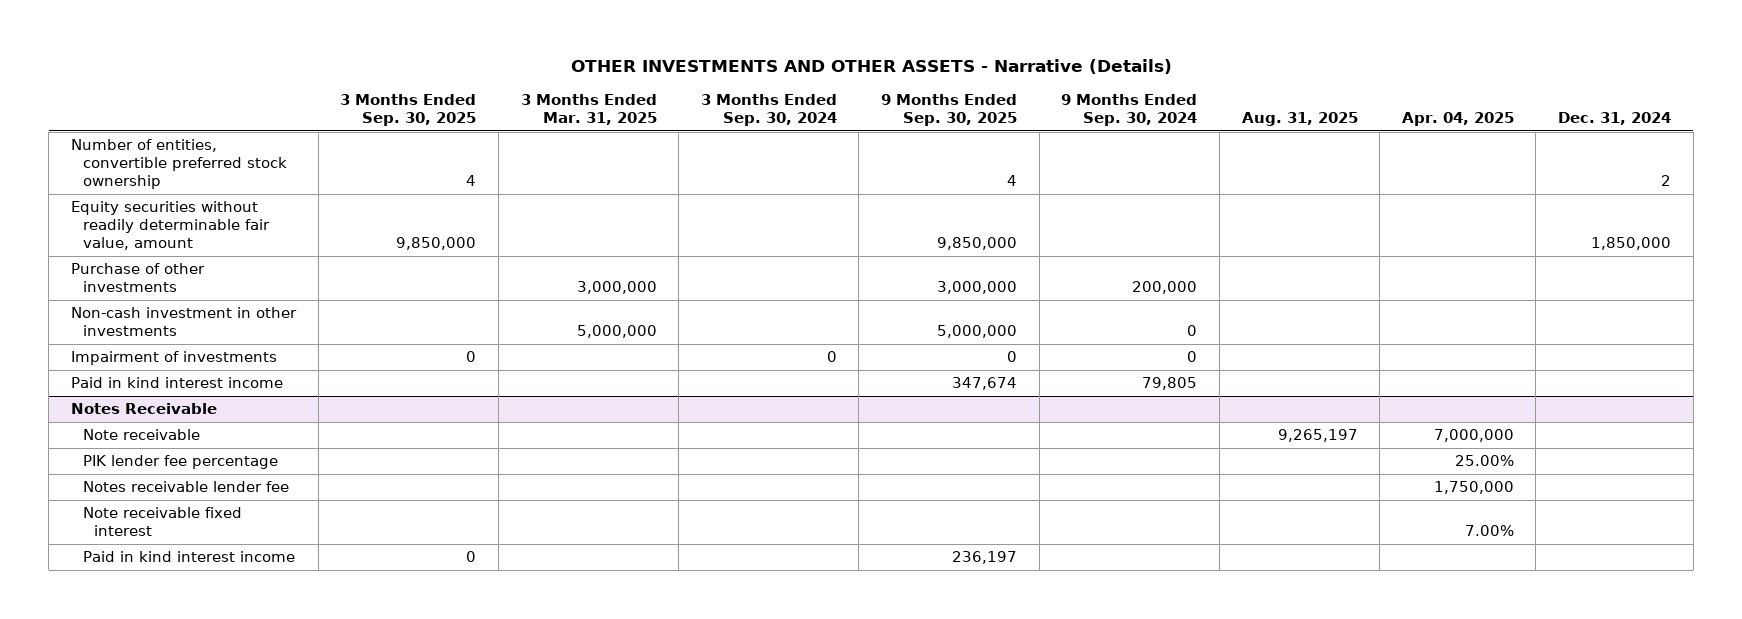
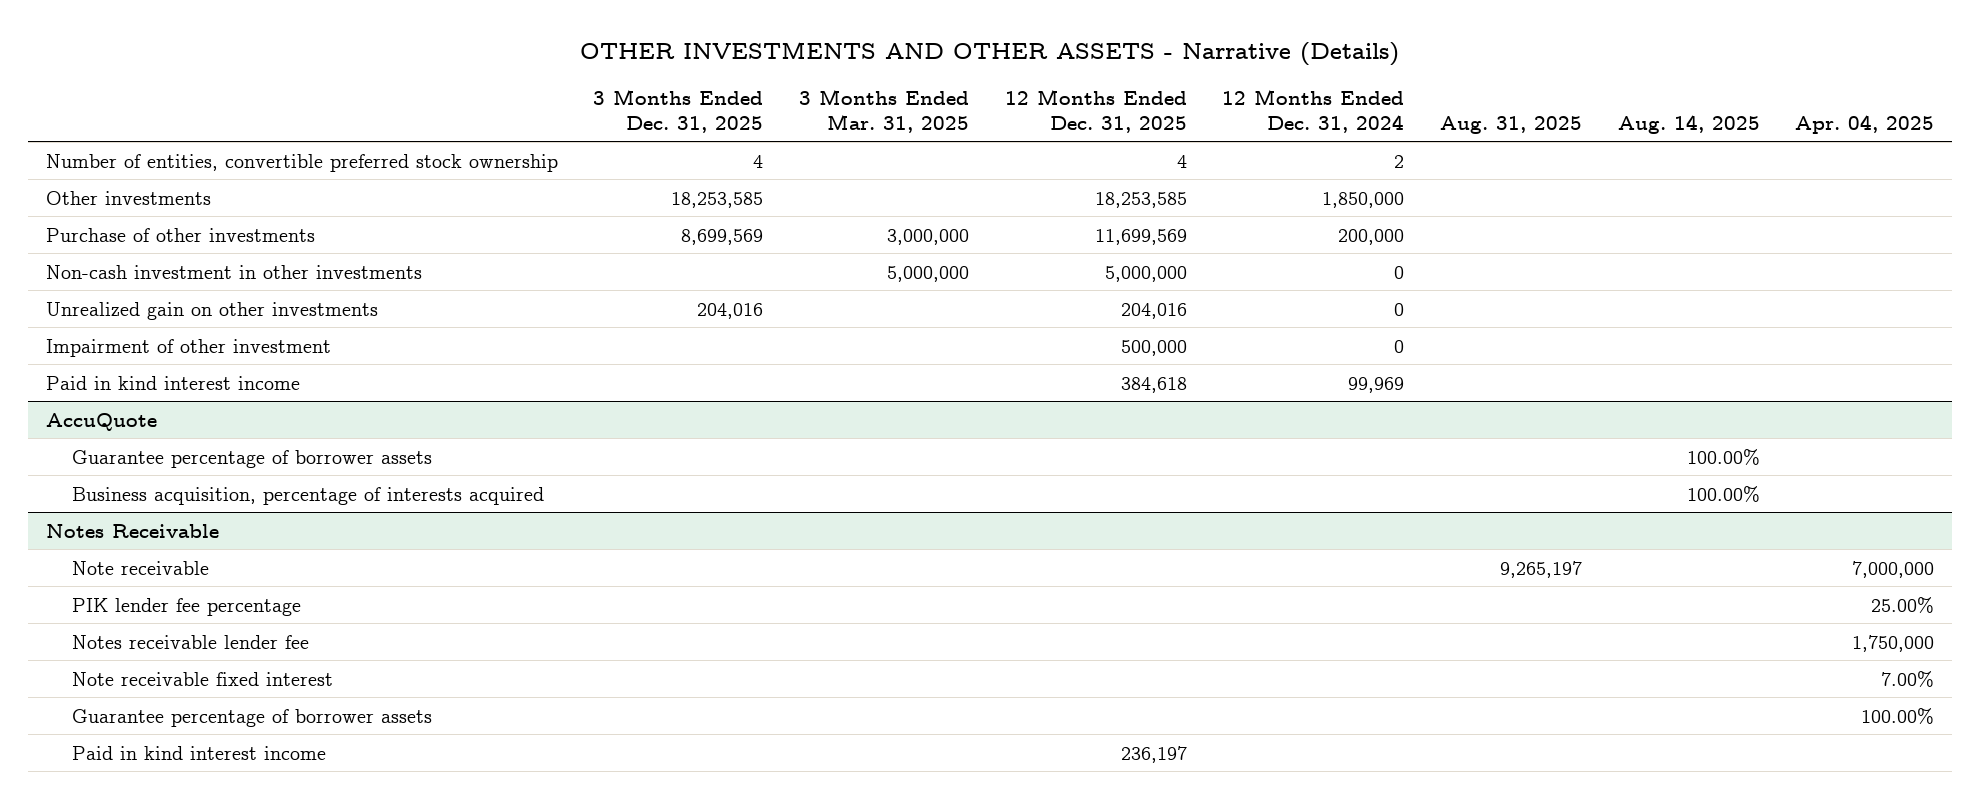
[340,94,477,127] 3 Months Ended Sep. 30, 2025 -> none
[700,94,837,127] 3 Months Ended Sep. 30, 2024 -> none
[881,94,1018,127] 9 Months Ended Sep. 30, 2025 -> none
[1061,94,1198,127] 9 Months Ended Sep. 30, 2024 -> none
[1558,112,1672,126] Dec. 31, 2024 -> none
none -> [593,89,764,133] 3 Months Ended Dec. 31, 2025
none -> [1004,89,1187,133] 12 Months Ended Dec. 31, 2025
none -> [1222,89,1405,133] 12 Months Ended Dec. 31, 2024
none -> [1617,114,1760,134] Aug. 14, 2025
[70,201,270,251] Equity securities without readily determinable fair value, amount -> none
none -> [45,190,211,205] Other investments
none -> [45,301,378,320] Unrealized gain on other investments
[70,351,277,366] Impairment of investments -> [45,338,331,357] Impairment of other investment
none -> [45,412,157,431] AccuQuote
none -> [71,449,432,468] Guarantee percentage of borrower assets
none -> [71,486,544,505] Business acquisition, percentage of interests acquired
none -> [71,708,432,727] Guarantee percentage of borrower assets

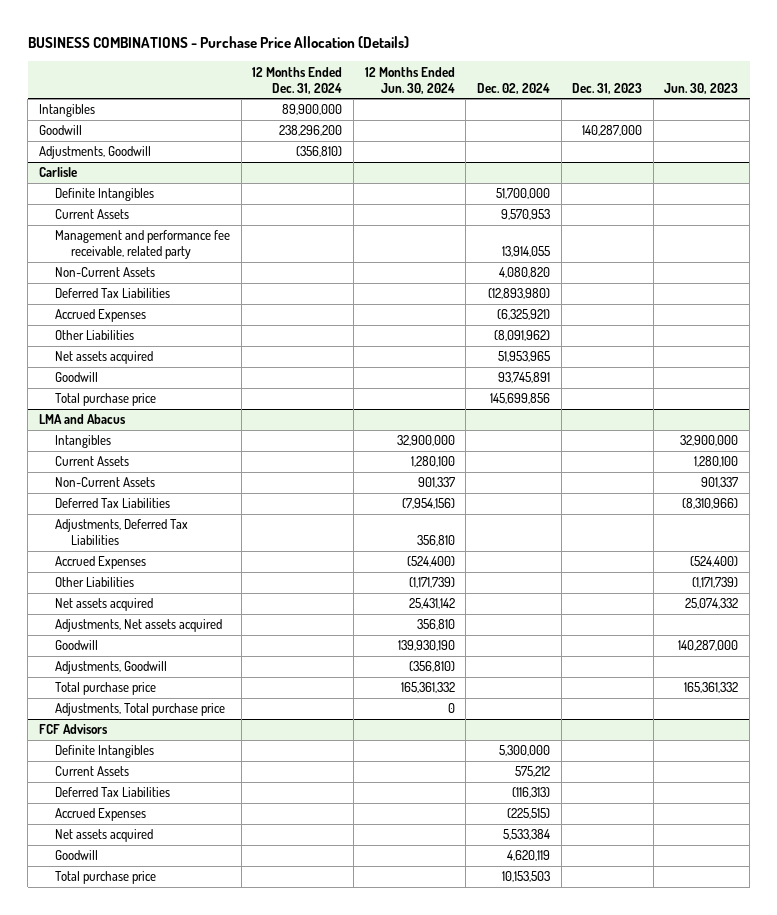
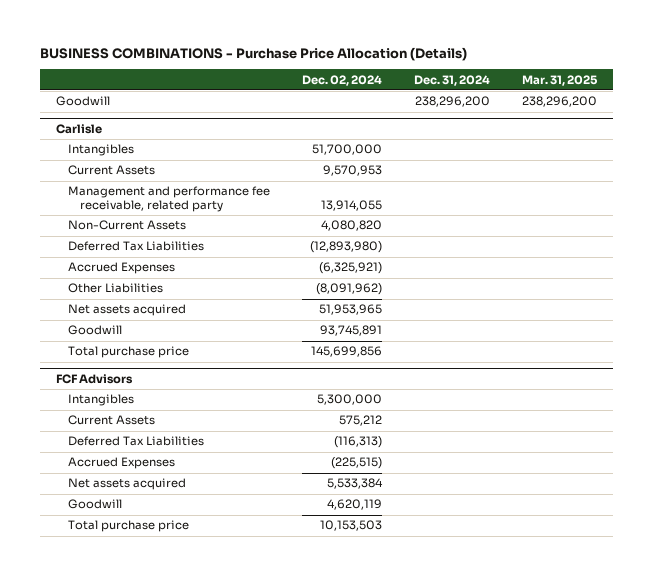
[252,66,343,94] 12 Months Ended Dec. 31, 2024 -> none
[364,66,455,94] 12 Months Ended Jun. 30, 2024 -> none
[572,82,643,94] Dec. 31, 2023 -> none
[664,82,739,94] Jun. 30, 2023 -> none
none -> [414,74,491,86] Dec. 31, 2024
none -> [522,74,599,86] Mar. 31, 2025
[38,104,95,118] Intangibles -> none
[38,146,151,160] Adjustments, Goodwill -> none
[54,188,154,202] Definite Intangibles -> [68,144,135,157] Intangibles
[38,414,126,425] LMA and Abacus -> none
[54,435,111,449] Intangibles -> none
[54,456,129,467] Current Assets -> none
[54,477,155,488] Non-Current Assets -> none
[54,498,170,509] Deferred Tax Liabilities -> none
[54,519,188,546] Adjustments, Deferred Tax Liabilities -> none
[54,556,146,570] Accrued Expenses -> none
[54,577,134,588] Other Liabilities -> none
[54,598,153,612] Net assets acquired -> none
[54,619,222,633] Adjustments, Net assets acquired -> none
[54,640,98,651] Goodwill -> none
[54,661,167,675] Adjustments, Goodwill -> none
[54,682,156,696] Total purchase price -> none
[54,703,225,717] Adjustments, Total purchase price -> none
[54,745,154,759] Definite Intangibles -> [68,394,135,407] Intangibles

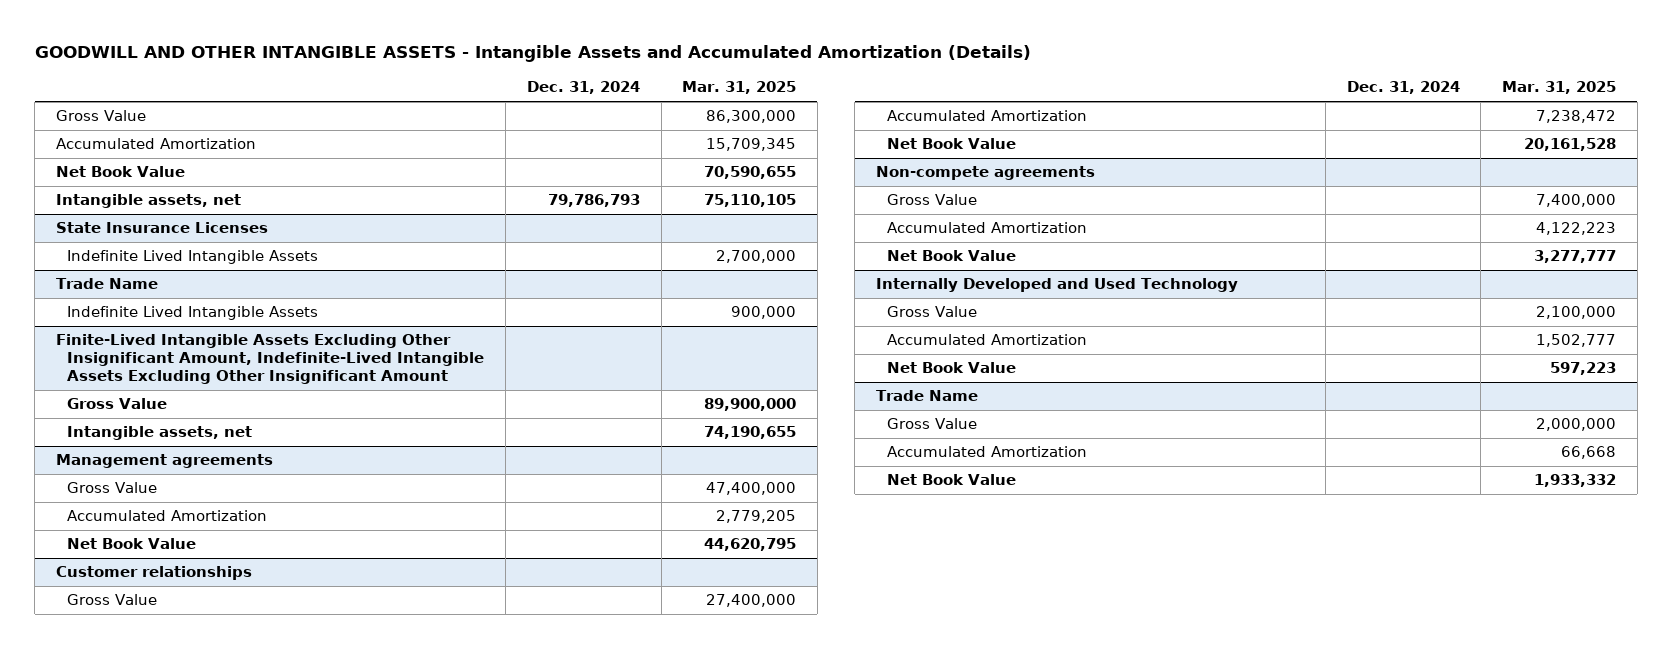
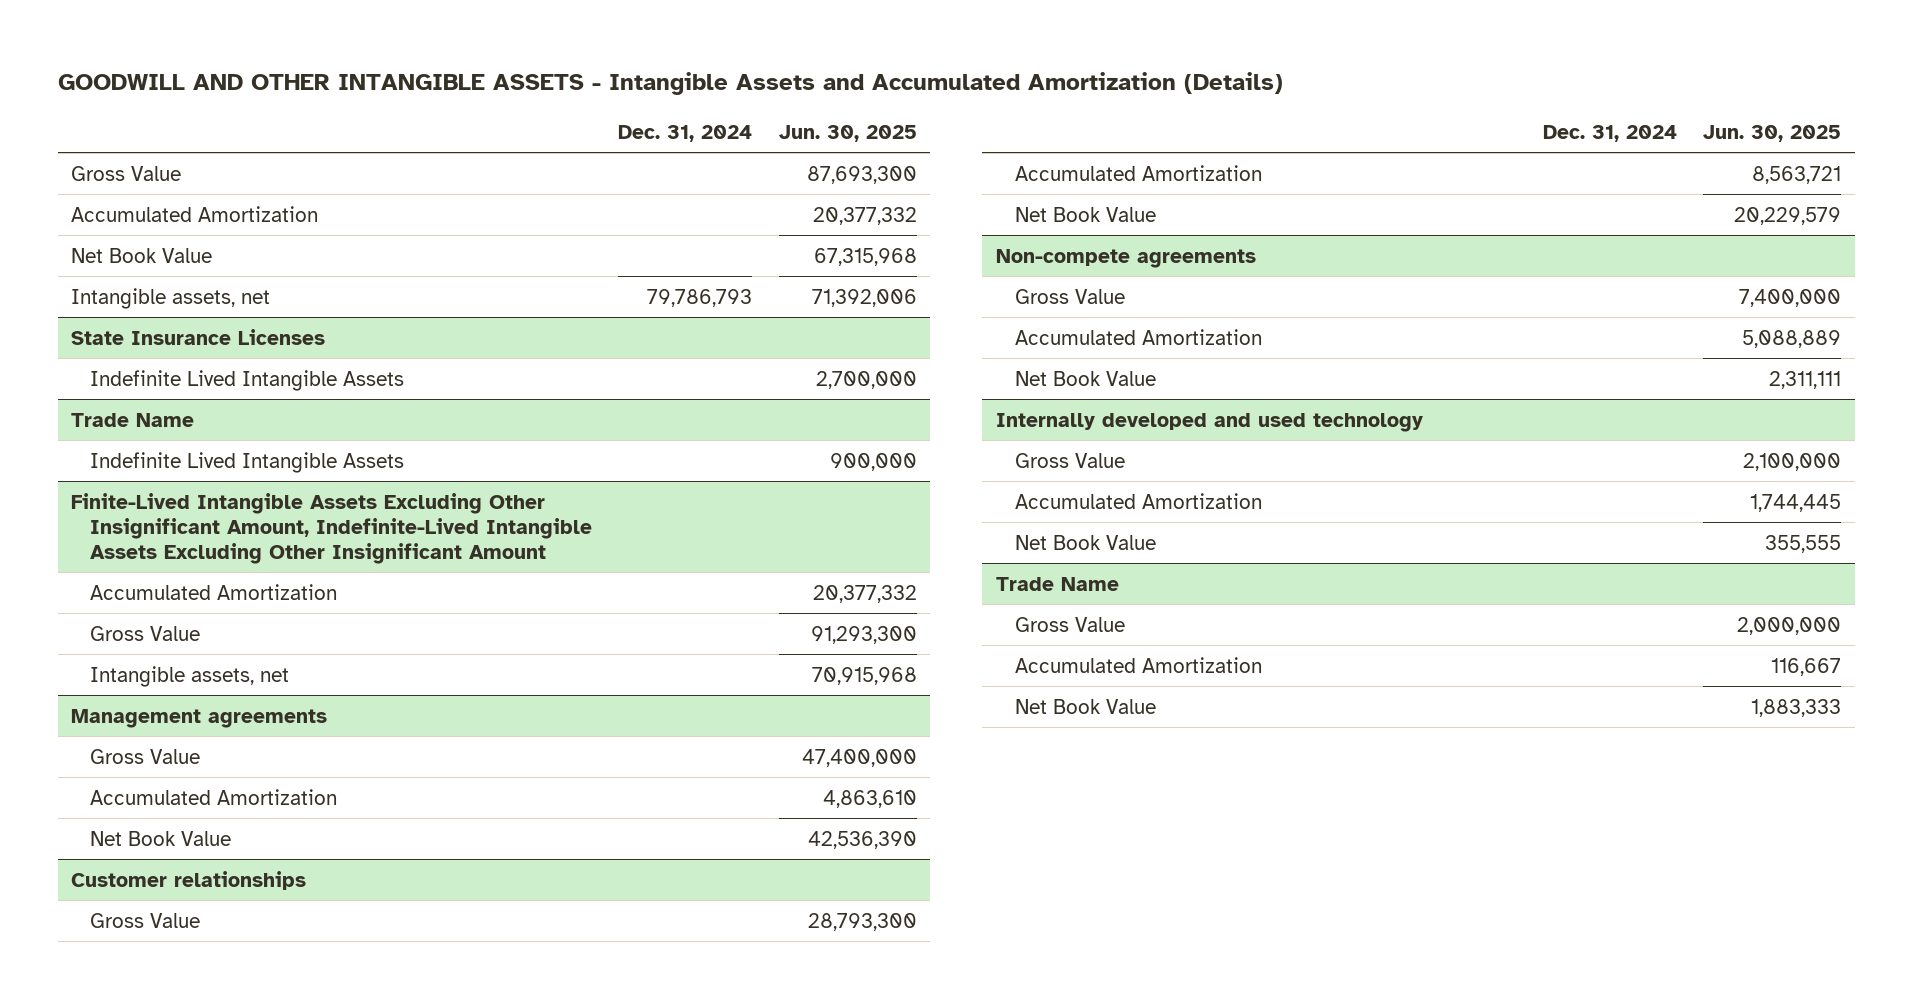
[682,81,797,95] Mar. 31, 2025 -> none
none -> [778,124,917,142] Jun. 30, 2025
none -> [89,583,337,600] Accumulated Amortization
[875,278,1238,293] Internally Developed and Used Technology -> [995,412,1423,432] Internally developed and used technology

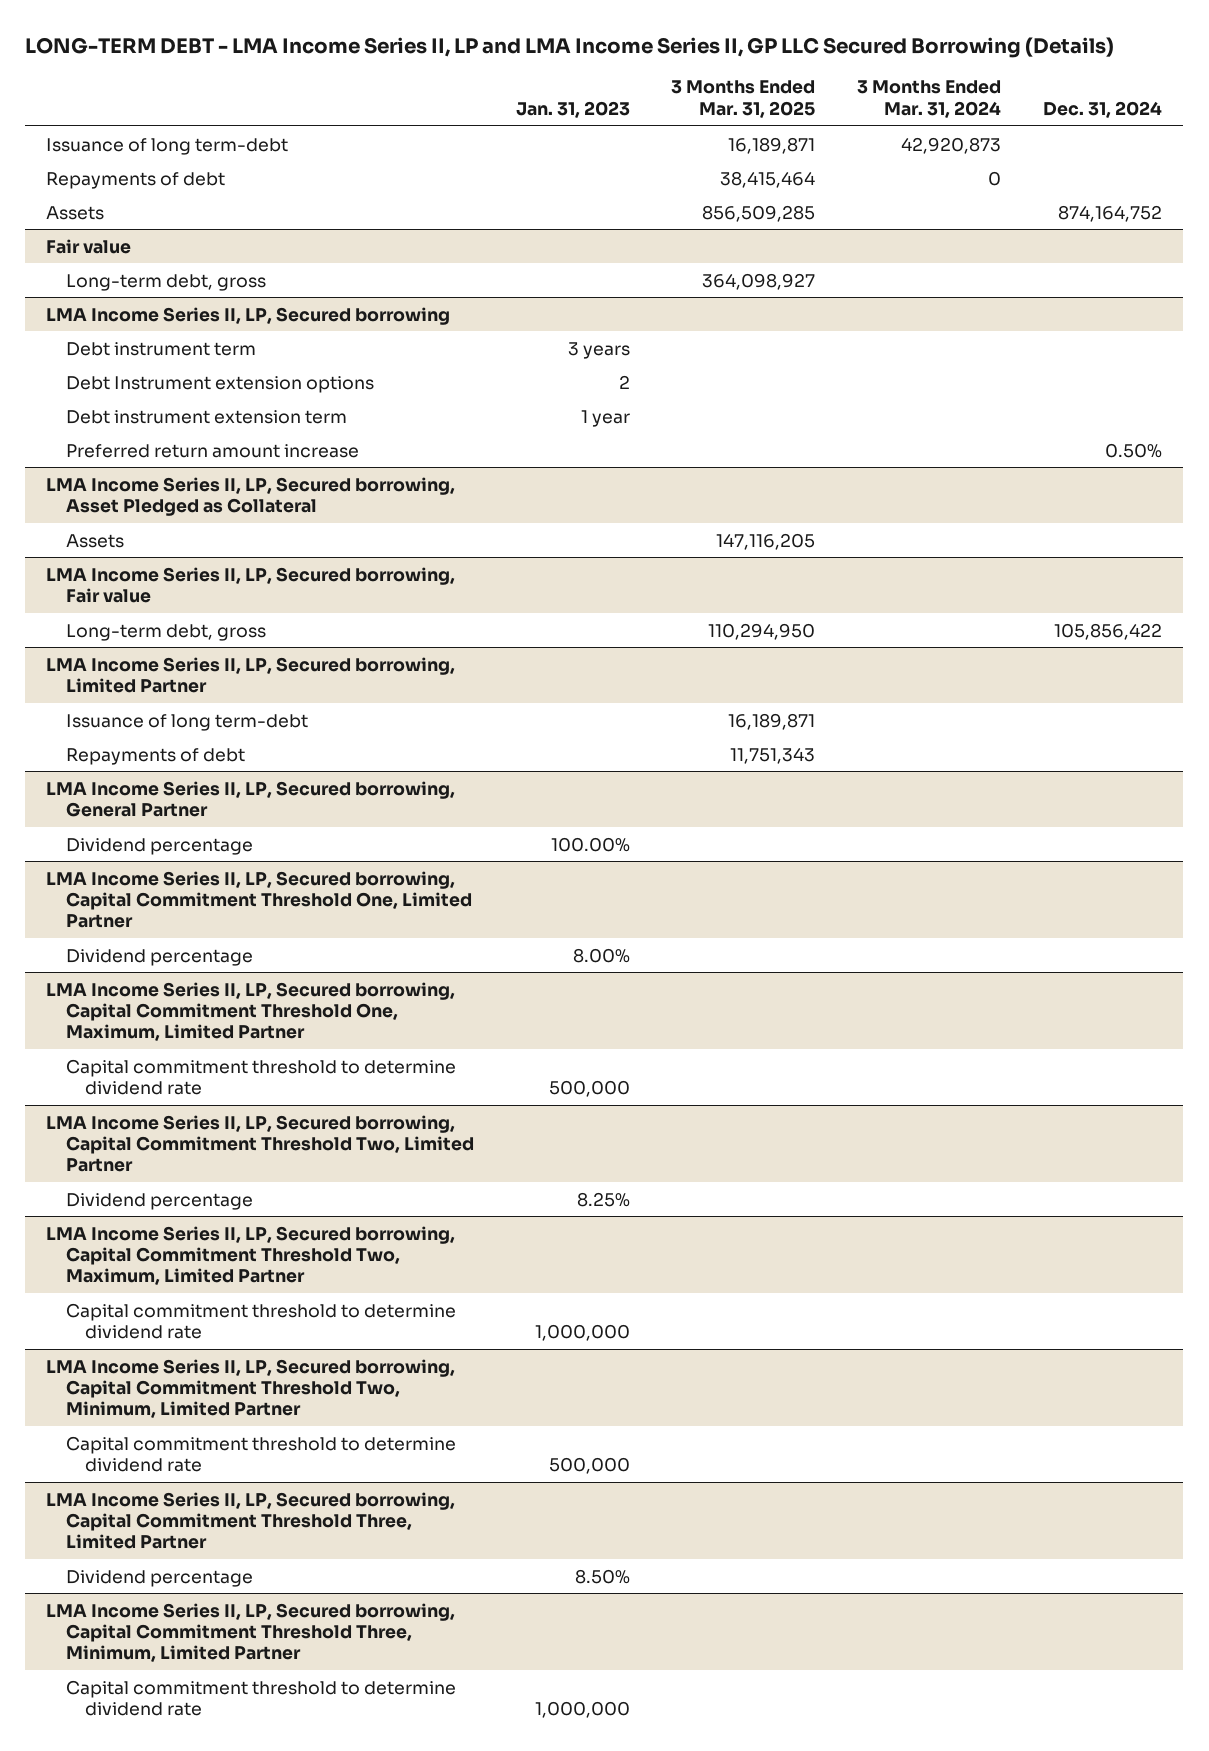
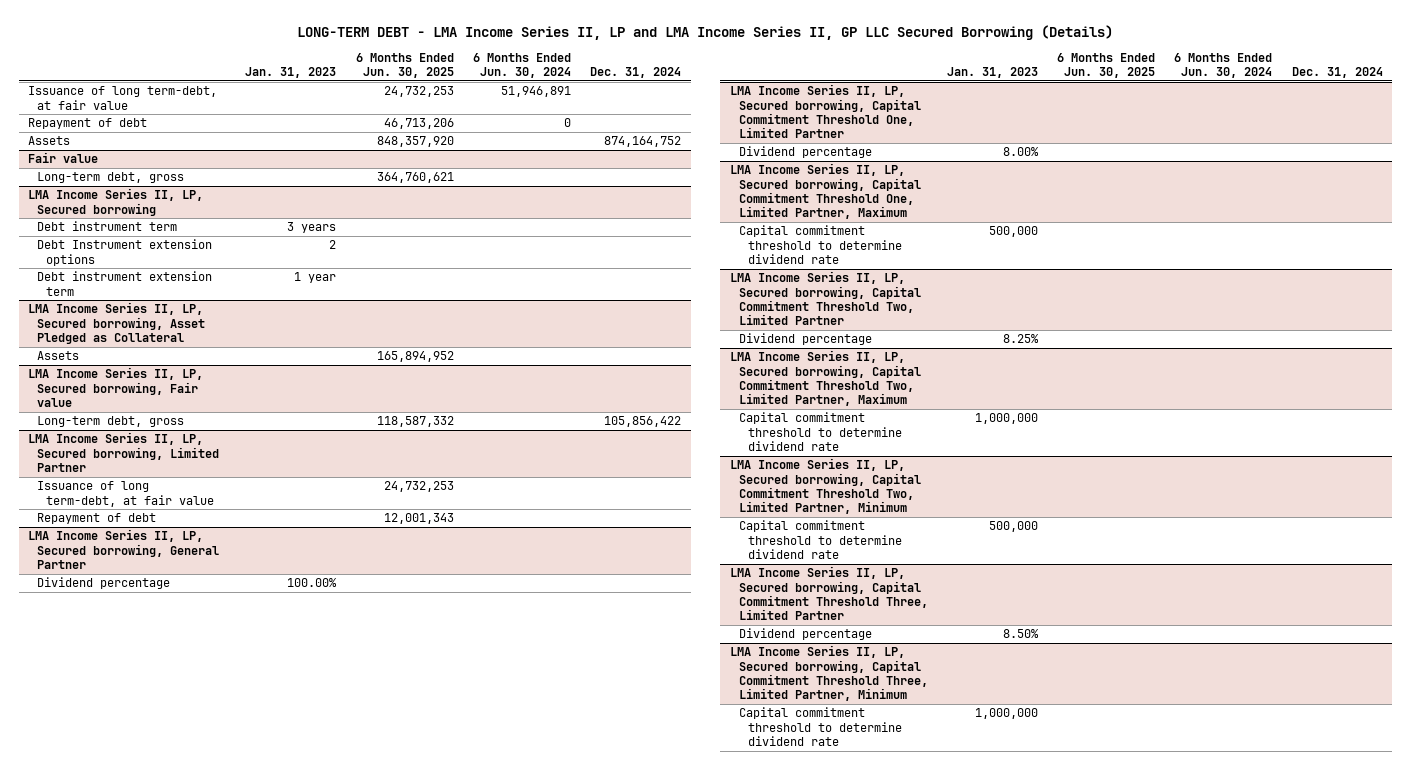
[671,80,816,118] 3 Months Ended Mar. 31, 2025 -> none
[857,80,1002,118] 3 Months Ended Mar. 31, 2024 -> none
none -> [355,52,454,79] 6 Months Ended Jun. 30, 2025
none -> [472,52,571,79] 6 Months Ended Jun. 30, 2024
[46,137,289,155] Issuance of long term-debt -> [28,86,218,110] Issuance of long term-debt, at fair value
[46,171,226,189] Repayments of debt -> [28,118,148,130] Repayment of debt
[65,443,359,458] Preferred return amount increase -> none
[65,713,308,731] Issuance of long term-debt -> [37,481,214,507] Issuance of long term-debt, at fair value
[65,747,245,765] Repayments of debt -> [37,513,157,525] Repayment of debt
[46,981,456,1042] LMA Income Series II, LP, Secured borrowing, Capital Commitment Threshold One, Maximum, Limited Partner -> [729,163,921,220] LMA Income Series II, LP, Secured borrowing, Capital Commitment Threshold One, Limited Partner, Maximum
[46,1225,456,1286] LMA Income Series II, LP, Secured borrowing, Capital Commitment Threshold Two, Maximum, Limited Partner -> [729,350,921,407] LMA Income Series II, LP, Secured borrowing, Capital Commitment Threshold Two, Limited Partner, Maximum
[46,1358,456,1419] LMA Income Series II, LP, Secured borrowing, Capital Commitment Threshold Two, Minimum, Limited Partner -> [729,458,921,515] LMA Income Series II, LP, Secured borrowing, Capital Commitment Threshold Two, Limited Partner, Minimum
[46,1602,456,1663] LMA Income Series II, LP, Secured borrowing, Capital Commitment Threshold Three, Minimum, Limited Partner -> [729,645,928,702] LMA Income Series II, LP, Secured borrowing, Capital Commitment Threshold Three, Limited Partner, Minimum

